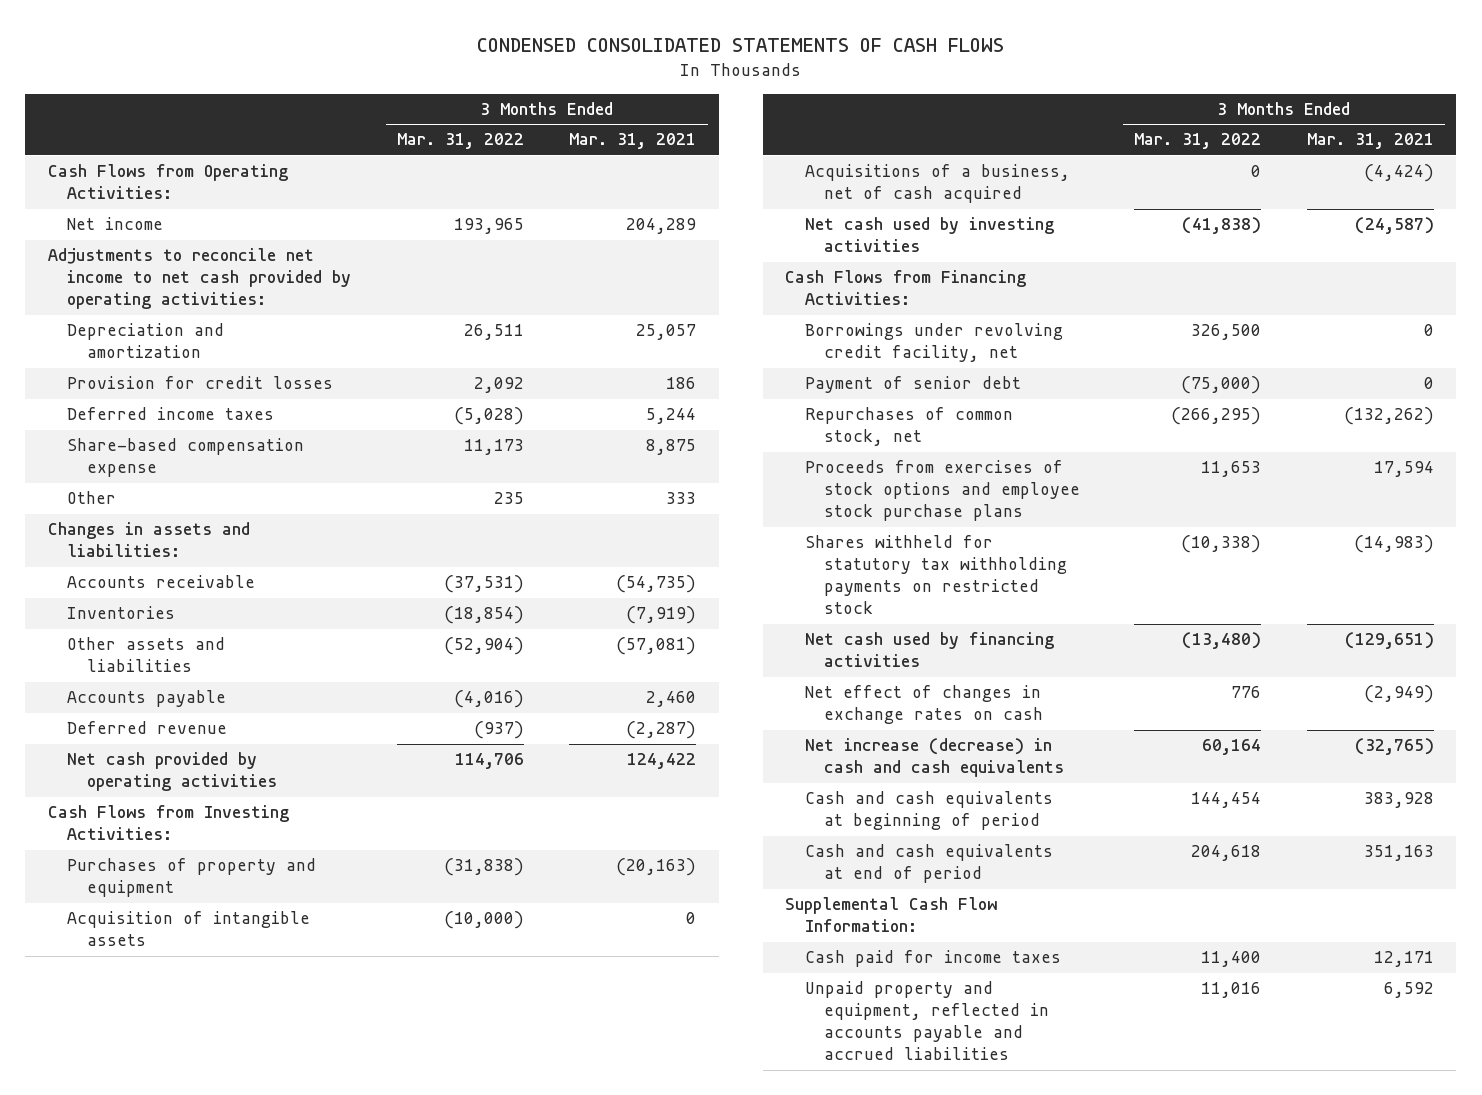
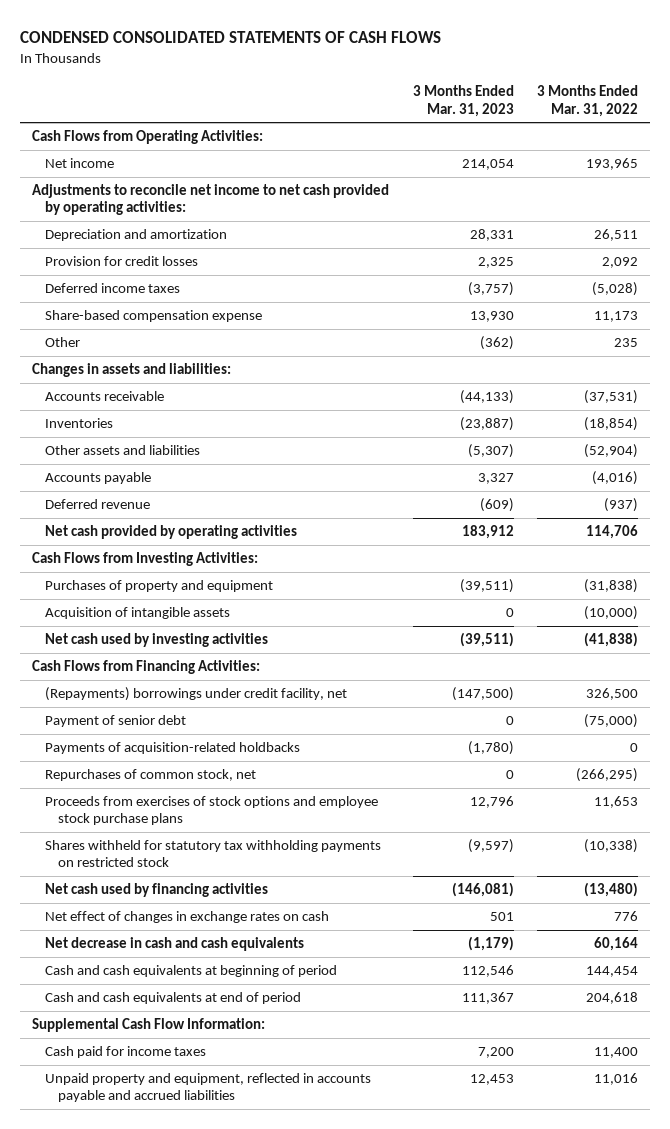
[569,133,697,150] Mar. 31, 2021 -> none
none -> [412,85,514,117] 3 Months Ended Mar. 31, 2023
[804,164,1070,204] Acquisitions of a business, net of cash acquired -> none
[804,323,1063,363] Borrowings under revolving credit facility, net -> [44,687,347,702] (Repayments) borrowings under credit facility, net
none -> [44,742,300,755] Payments of acquisition-related holdbacks
[804,738,1065,778] Net increase (decrease) in cash and cash equivalents -> [44,937,304,952] Net decrease in cash and cash equivalents

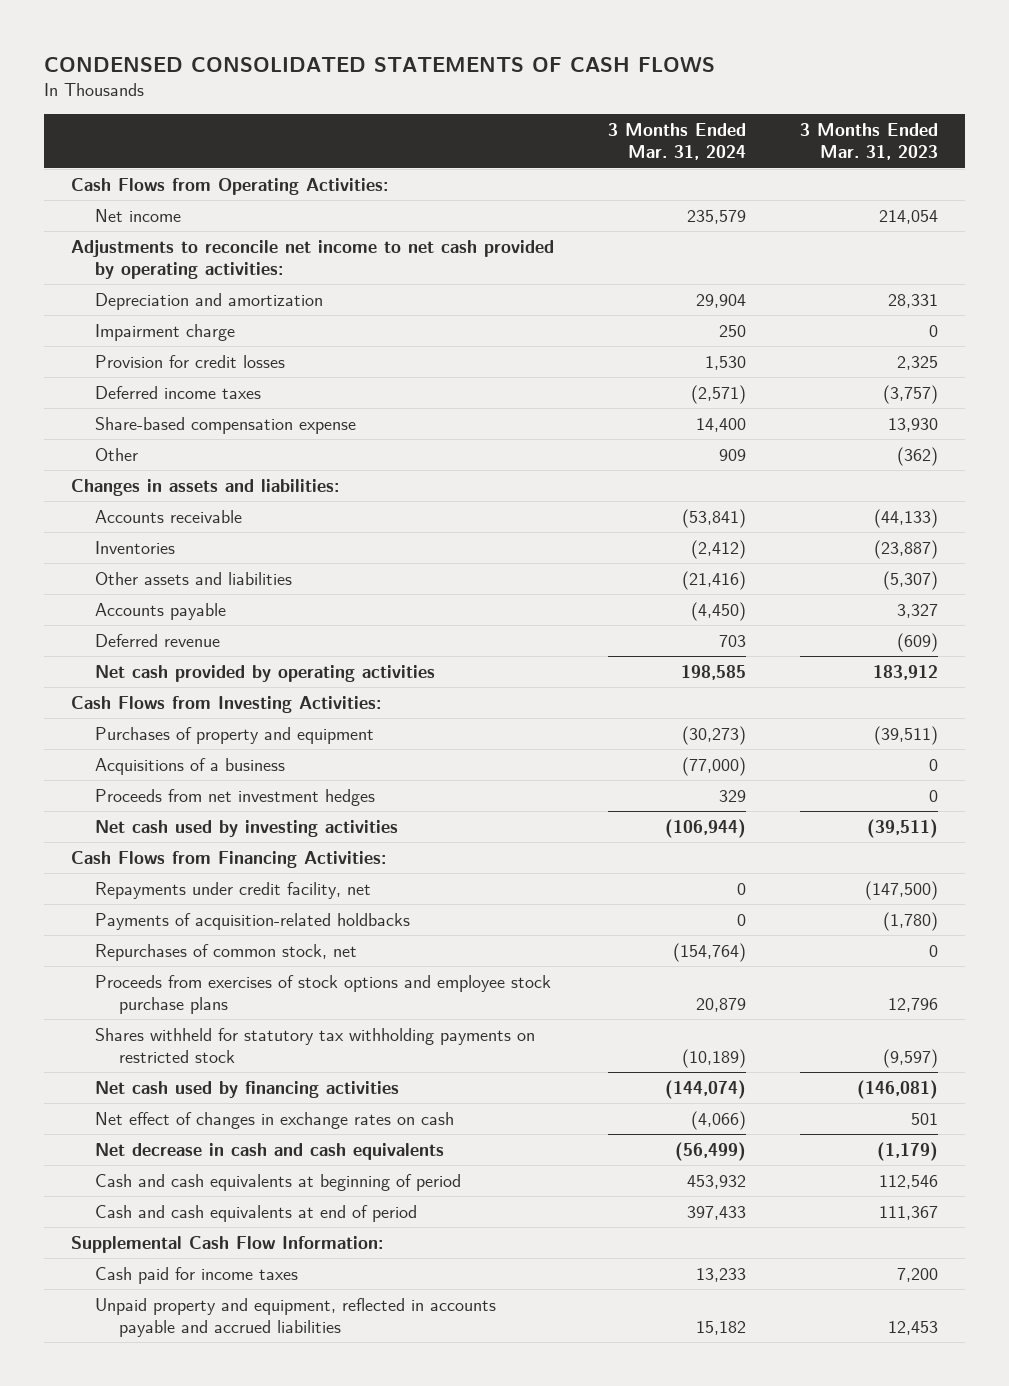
[537,85,639,117] 3 Months Ended Mar. 31, 2022 -> none
none -> [607,123,746,161] 3 Months Ended Mar. 31, 2024
none -> [94,323,235,341] Impairment charge
[44,607,230,620] Acquisition of intangible assets -> none
none -> [94,757,285,775] Acquisitions of a business
none -> [94,788,375,806] Proceeds from net investment hedges
[44,715,186,728] Payment of senior debt -> none
[44,687,347,702] (Repayments) borrowings under credit facility, net -> [94,881,371,899] Repayments under credit facility, net

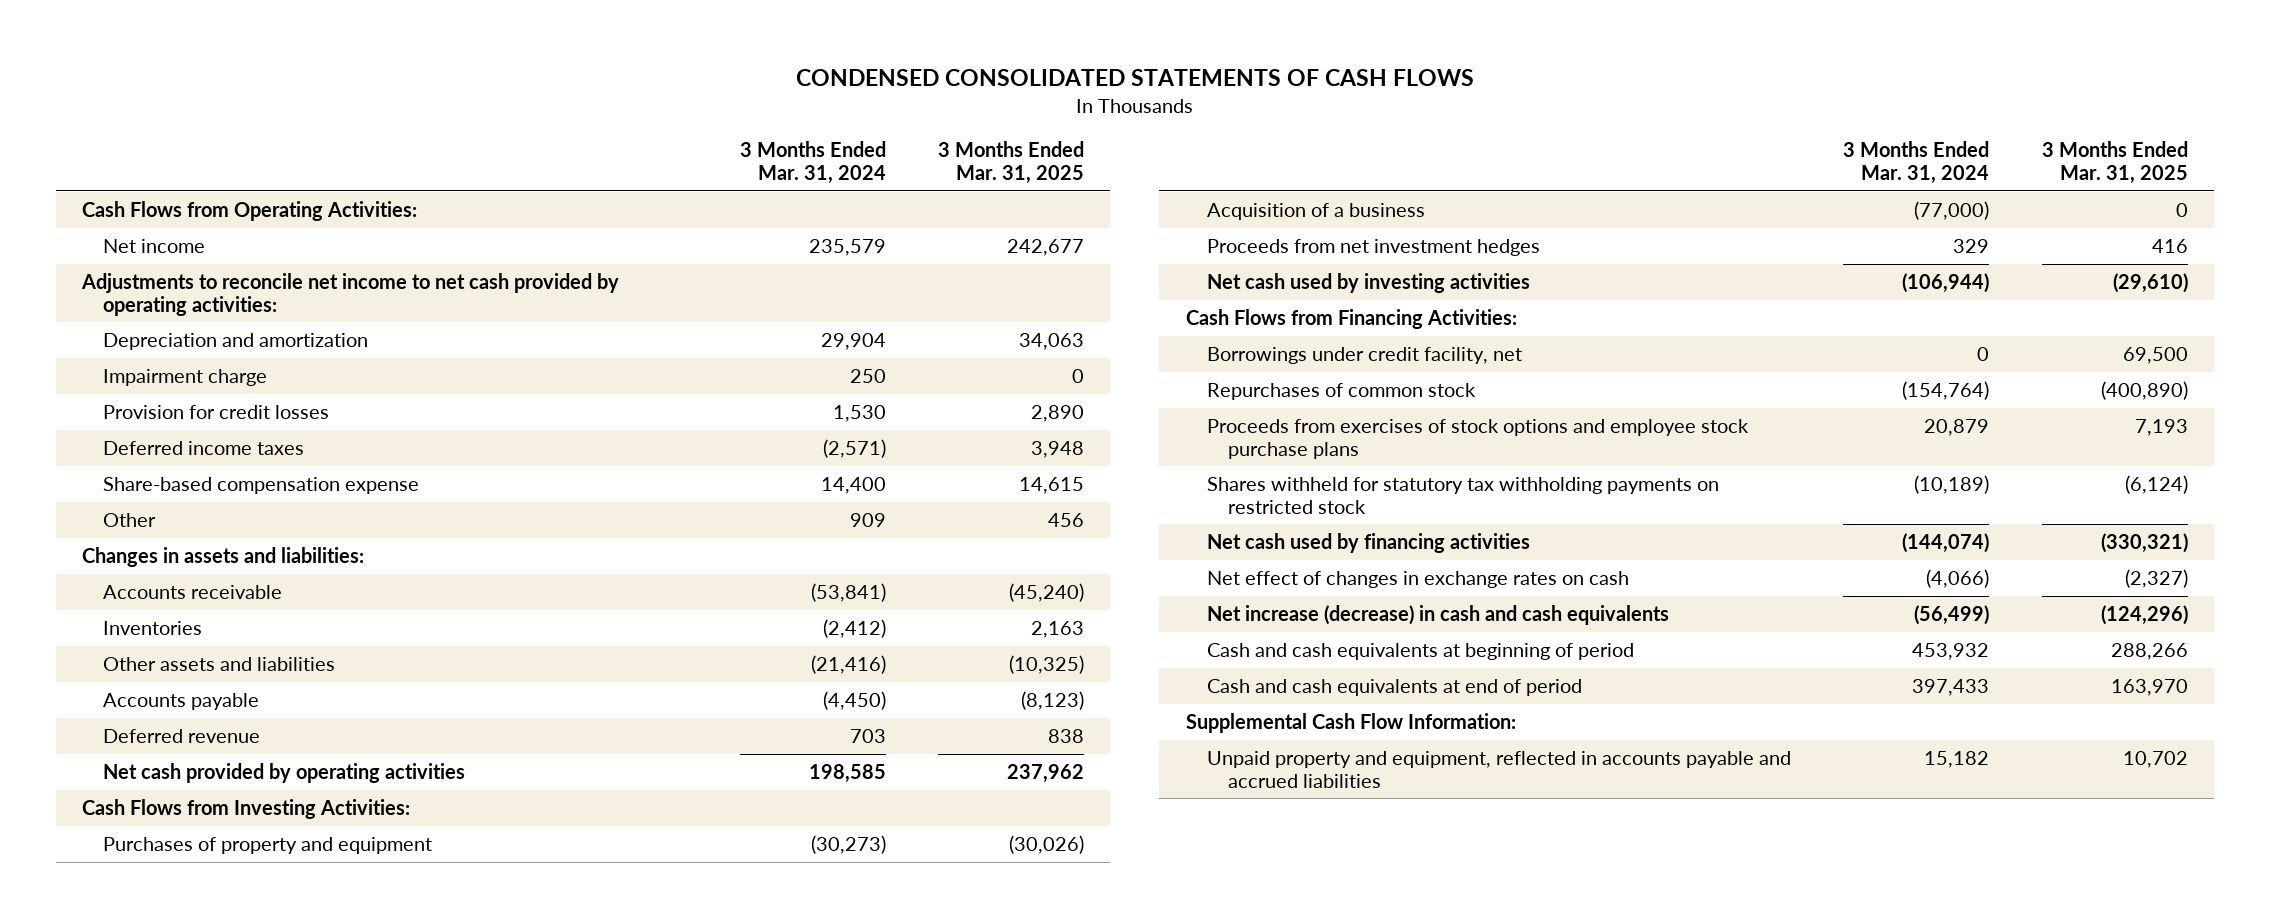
[799,123,938,161] 3 Months Ended Mar. 31, 2023 -> none
none -> [938,141,1085,185] 3 Months Ended Mar. 31, 2025
[94,757,285,775] Acquisitions of a business -> [1206,202,1425,220] Acquisition of a business
[94,912,410,930] Payments of acquisition-related holdbacks -> none
[94,881,371,899] Repayments under credit facility, net -> [1206,346,1522,364] Borrowings under credit facility, net
[94,943,357,961] Repurchases of common stock, net -> [1206,382,1476,400] Repurchases of common stock
[94,1142,444,1160] Net decrease in cash and cash equivalents -> [1206,604,1669,625] Net increase (decrease) in cash and cash equivalents
[94,1266,298,1284] Cash paid for income taxes -> none

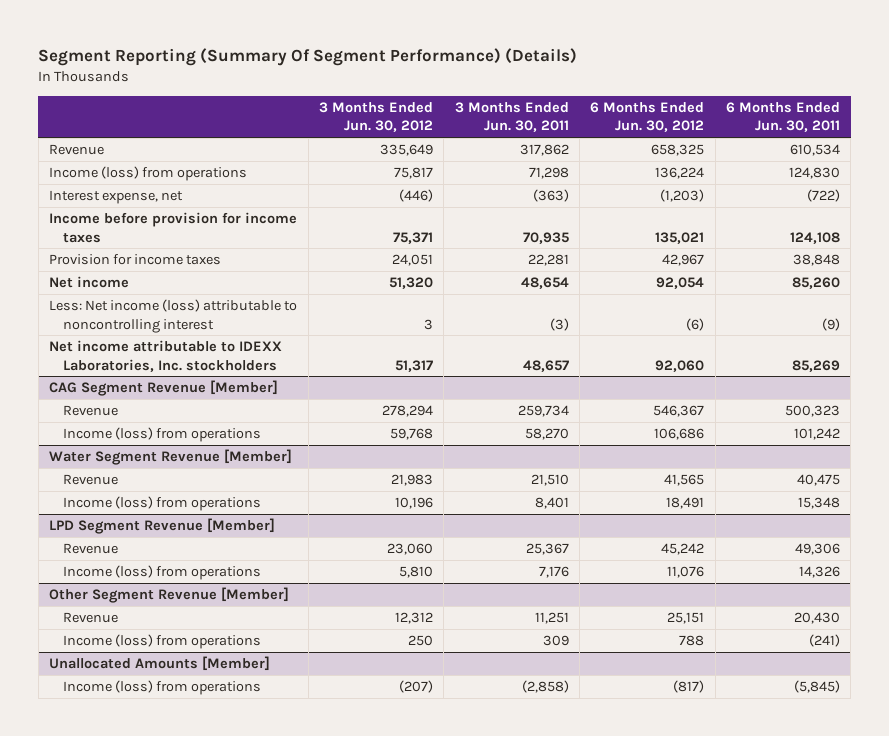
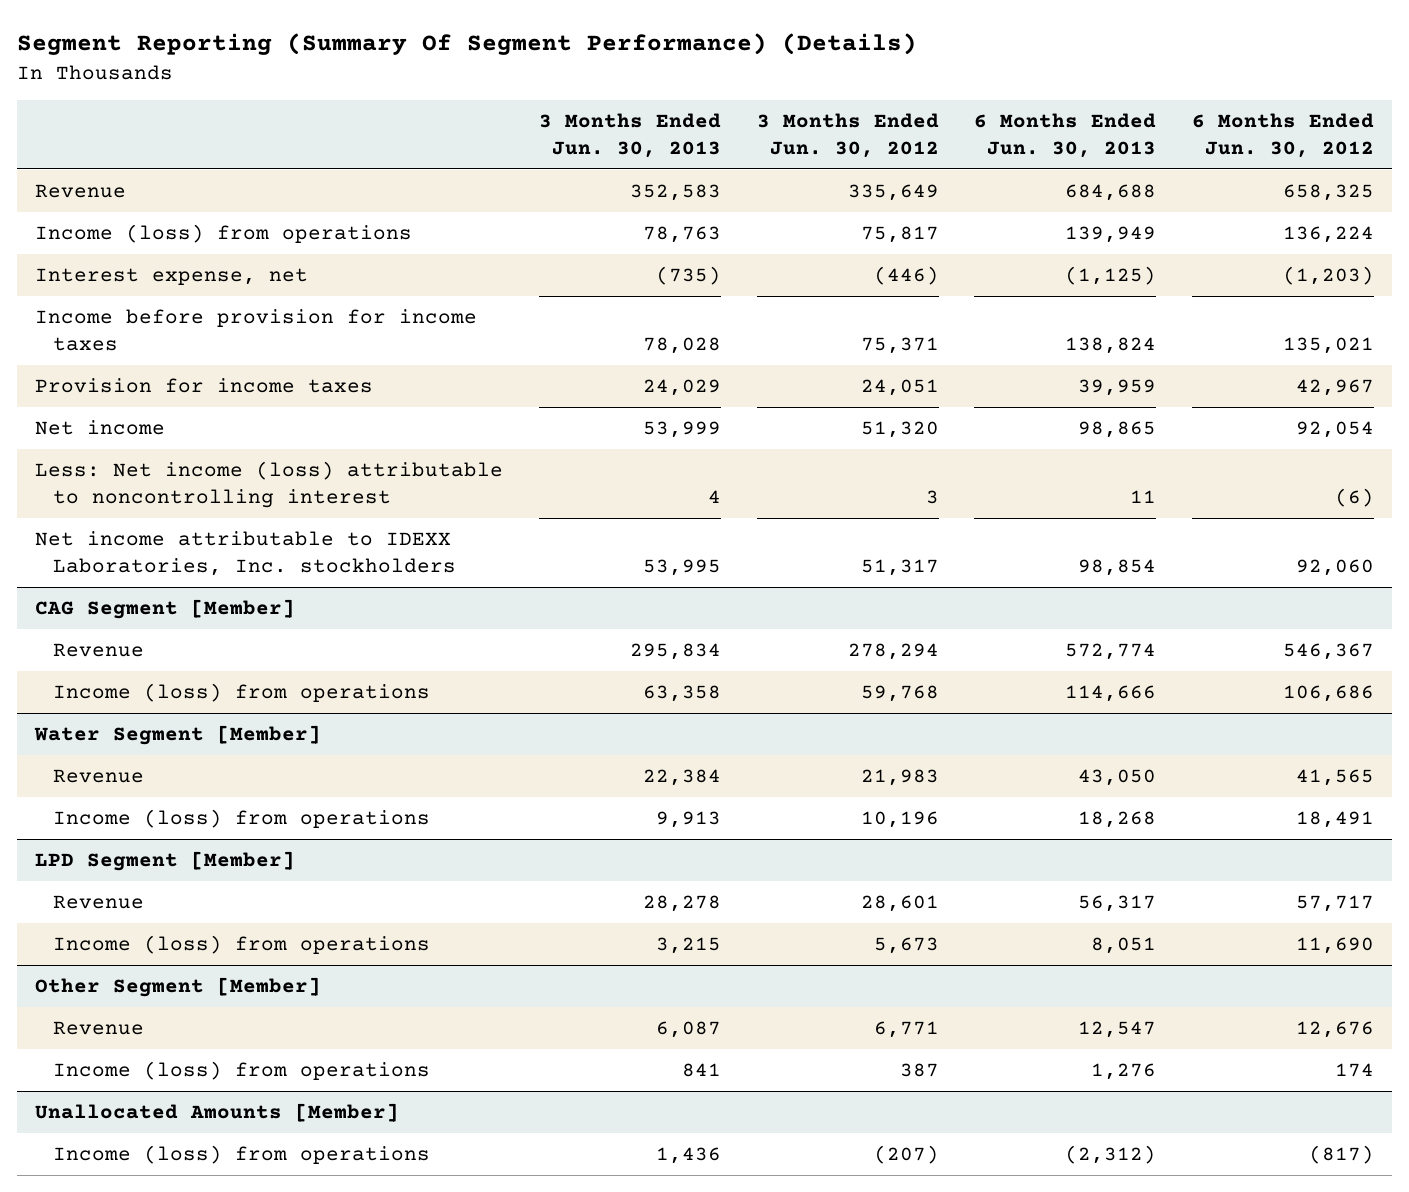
[454,101,569,133] 3 Months Ended Jun. 30, 2011 -> none
[725,101,840,133] 6 Months Ended Jun. 30, 2011 -> none
none -> [538,113,721,158] 3 Months Ended Jun. 30, 2013
none -> [974,113,1157,158] 6 Months Ended Jun. 30, 2013
[49,380,279,397] CAG Segment Revenue [Member] -> [35,599,296,620] CAG Segment [Member]
[49,449,293,466] Water Segment Revenue [Member] -> [34,725,322,746] Water Segment [Member]
[49,518,276,535] LPD Segment Revenue [Member] -> [35,851,296,872] LPD Segment [Member]
[386,543,433,556] 23,060 -> [860,895,939,913] 28,601
[661,543,705,556] 45,242 -> [1296,895,1375,913] 57,717
[398,566,433,579] 5,810 -> [873,937,939,955] 5,673
[667,566,705,579] 11,076 -> [1296,937,1375,955] 11,690
[49,587,290,604] Other Segment Revenue [Member] -> [35,977,322,998] Other Segment [Member]
[394,612,433,625] 12,312 -> [873,1021,939,1039] 6,771
[667,612,705,625] 25,151 -> [1296,1021,1375,1039] 12,676
[407,635,433,647] 250 -> [899,1063,939,1078] 387
[679,635,705,647] 788 -> [1335,1063,1375,1078] 174

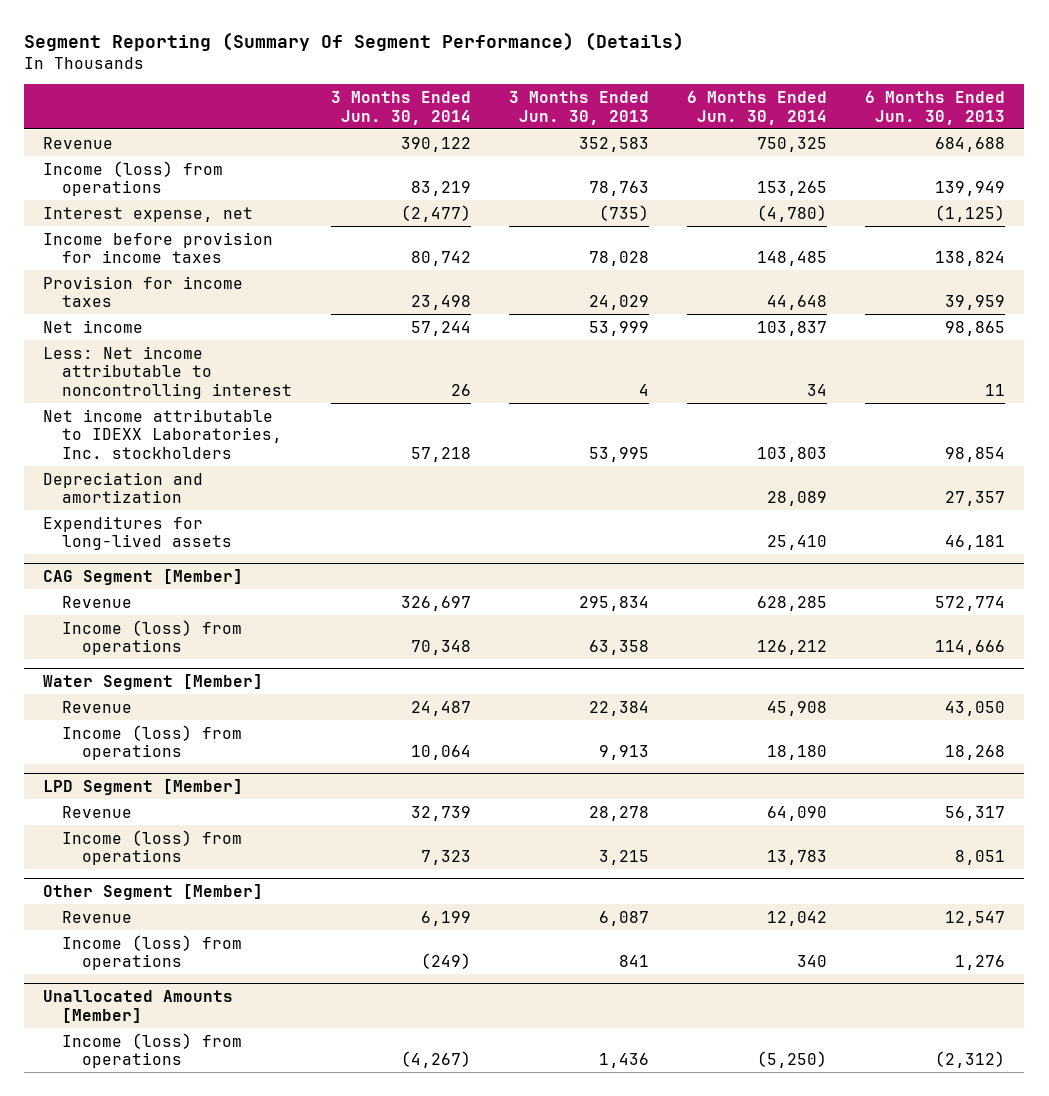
[756,113,939,158] 3 Months Ended Jun. 30, 2012 -> none
[1192,113,1375,158] 6 Months Ended Jun. 30, 2012 -> none
none -> [330,90,471,125] 3 Months Ended Jun. 30, 2014
none -> [687,90,828,125] 6 Months Ended Jun. 30, 2014
[35,461,504,508] Less: Net income (loss) attributable to noncontrolling interest -> [43,345,293,399] Less: Net income attributable to noncontrolling interest
none -> [43,471,204,504] Depreciation and amortization
none -> [43,515,233,551] Expenditures for long-lived assets

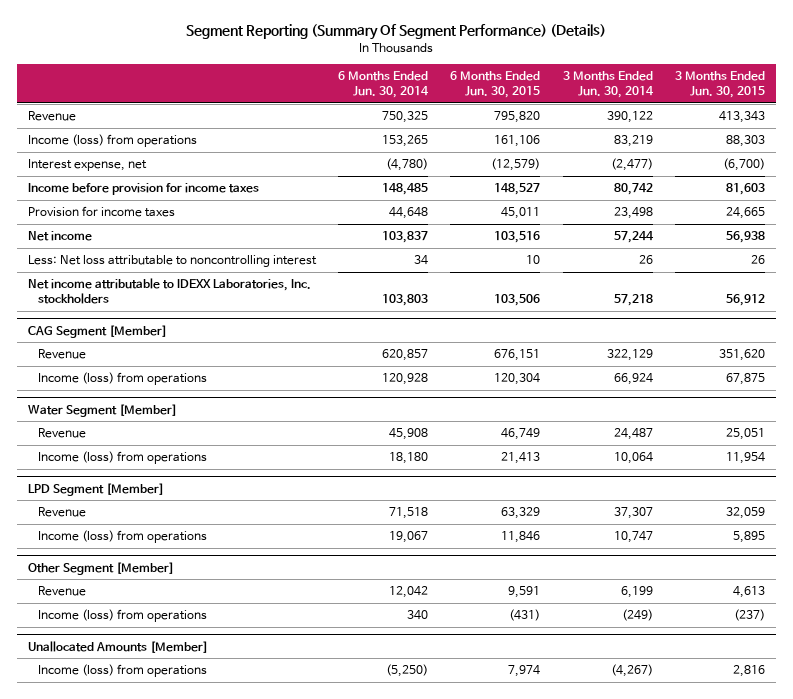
[508,90,649,125] 3 Months Ended Jun. 30, 2013 -> none
[865,90,1006,125] 6 Months Ended Jun. 30, 2013 -> none
none -> [450,71,541,99] 6 Months Ended Jun. 30, 2015
none -> [675,71,766,99] 3 Months Ended Jun. 30, 2015
[43,345,293,399] Less: Net income attributable to noncontrolling interest -> [27,255,317,268] Less: Net loss attributable to noncontrolling interest
[43,471,204,504] Depreciation and amortization -> none
[43,515,233,551] Expenditures for long-lived assets -> none
[400,595,471,611] 326,697 -> [606,349,653,362] 322,129
[757,595,828,611] 628,285 -> [382,349,429,362] 620,857
[410,640,471,656] 70,348 -> [613,373,653,386] 66,924
[757,640,828,656] 126,212 -> [382,373,429,386] 120,928
[410,805,471,821] 32,739 -> [613,507,653,520] 37,307
[767,805,828,821] 64,090 -> [389,507,429,520] 71,518
[420,850,471,866] 7,323 -> [613,531,653,544] 10,747
[767,850,828,866] 13,783 -> [389,531,429,544] 19,067

